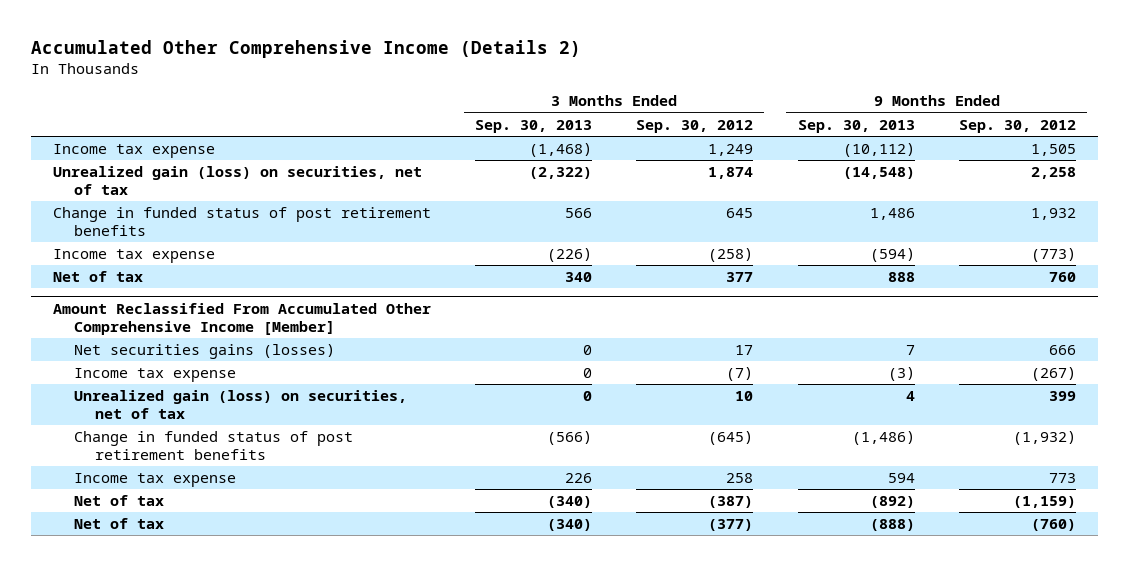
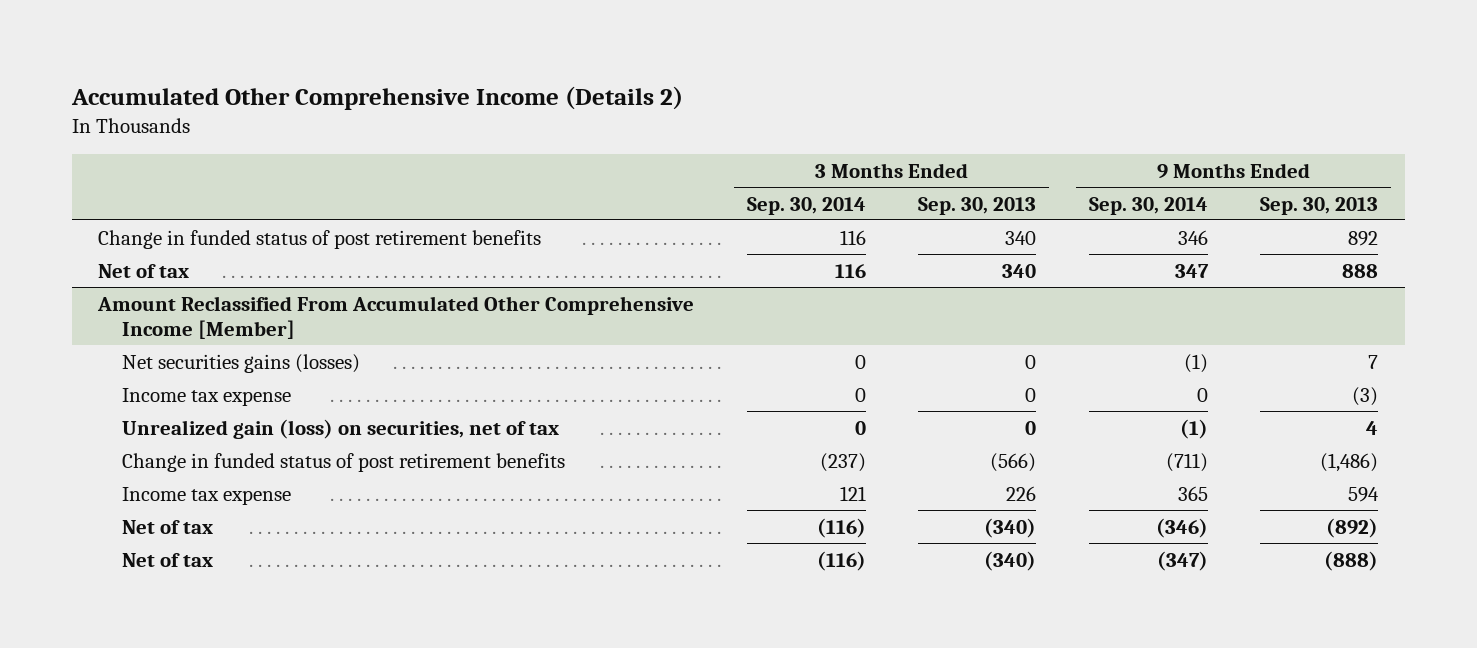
[636,119,754,133] Sep. 30, 2012 -> none
[958,119,1076,133] Sep. 30, 2012 -> none
none -> [746,196,866,215] Sep. 30, 2014
none -> [1088,196,1208,215] Sep. 30, 2014
[52,144,215,159] Income tax expense -> none
[52,166,422,195] Unrealized gain (loss) on securities, net of tax -> none
[52,249,215,264] Income tax expense -> none
[565,208,593,219] 566 -> [1005,230,1037,245] 340
[869,208,915,221] 1,486 -> [1348,230,1379,246] 892

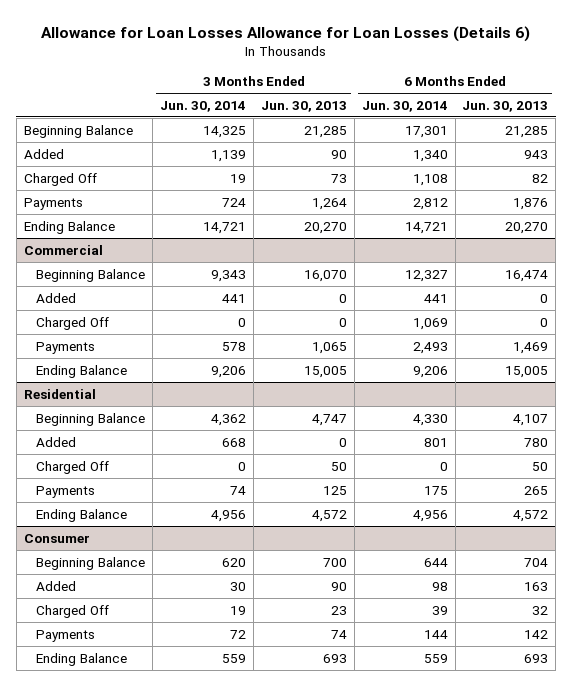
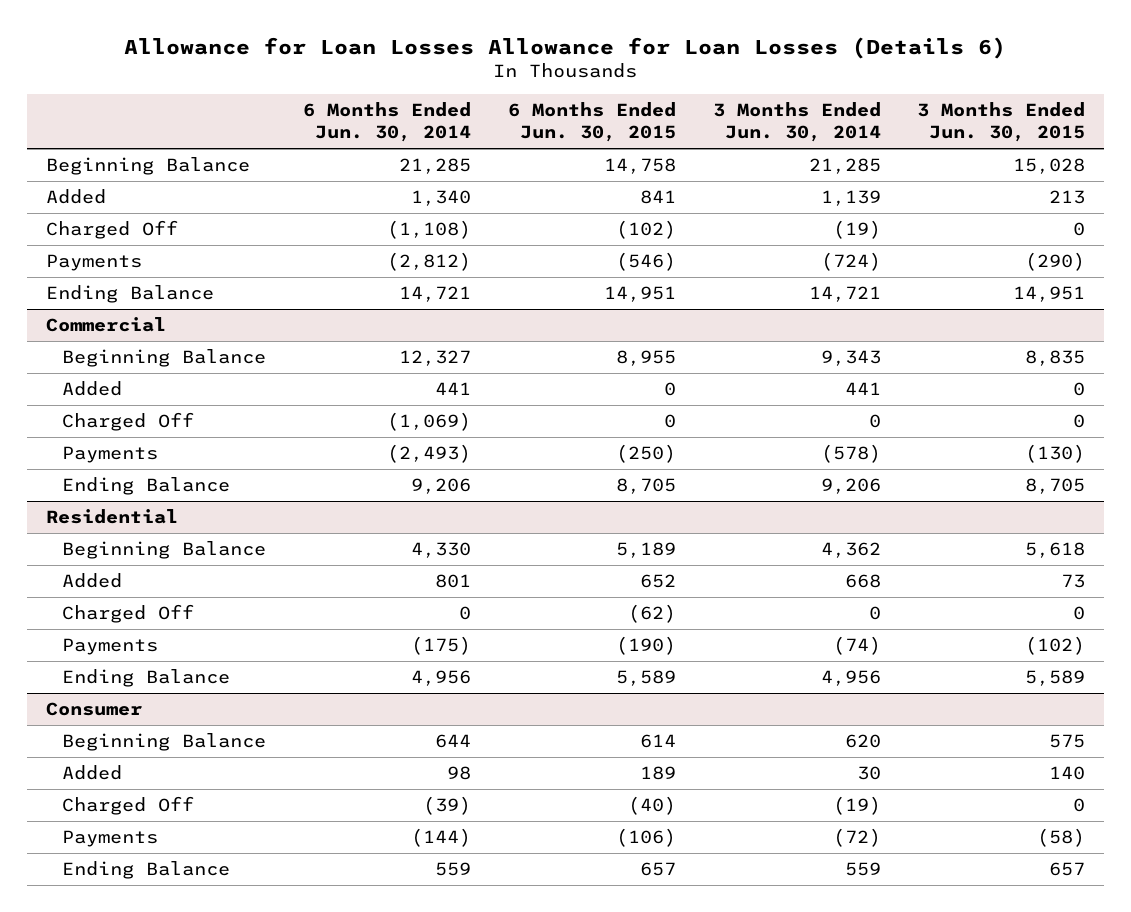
[260,100,347,112] Jun. 30, 2013 -> none
[462,100,549,112] Jun. 30, 2013 -> none
none -> [507,102,676,143] 6 Months Ended Jun. 30, 2015
none -> [917,102,1086,143] 3 Months Ended Jun. 30, 2015
[203,125,247,138] 14,325 -> [808,158,881,175] 21,285
[404,125,448,138] 17,301 -> [398,158,471,175] 21,285
[230,173,247,183] 19 -> [832,220,881,240] (19)
[412,173,448,186] 1,108 -> [386,220,471,240] (1,108)
[222,197,247,207] 724 -> [820,252,881,272] (724)
[412,197,448,210] 2,812 -> [386,252,471,272] (2,812)
[412,317,448,330] 1,069 -> [386,412,471,432] (1,069)
[222,341,247,351] 578 -> [820,444,881,464] (578)
[412,341,448,354] 2,493 -> [386,444,471,464] (2,493)
[230,485,247,495] 74 -> [832,636,881,656] (74)
[423,485,448,495] 175 -> [410,636,471,656] (175)
[230,605,247,615] 19 -> [832,796,881,816] (19)
[431,605,448,615] 39 -> [422,796,471,816] (39)
[230,629,247,639] 72 -> [832,828,881,848] (72)
[423,629,448,639] 144 -> [410,828,471,848] (144)

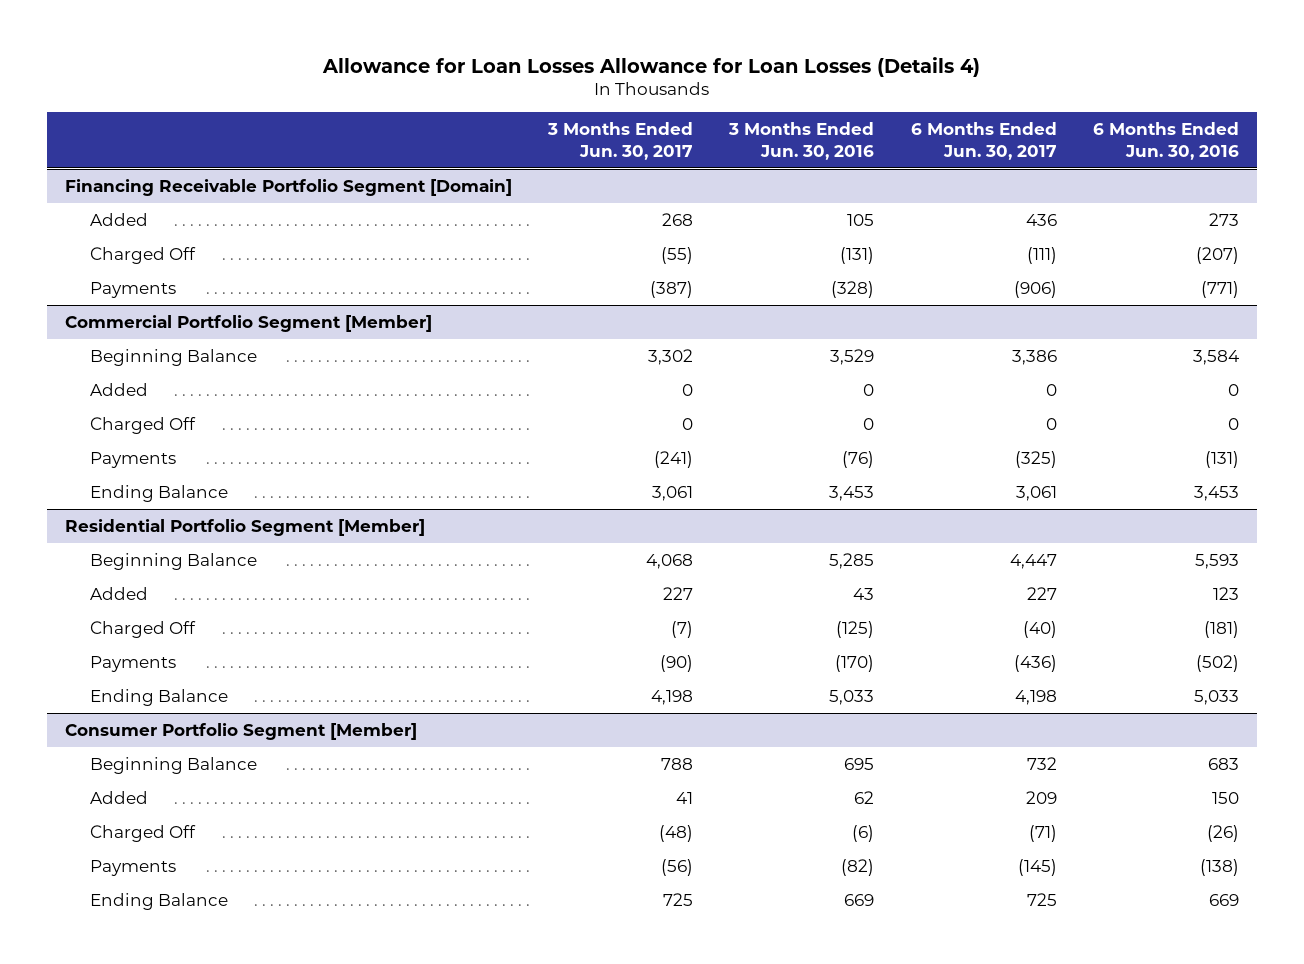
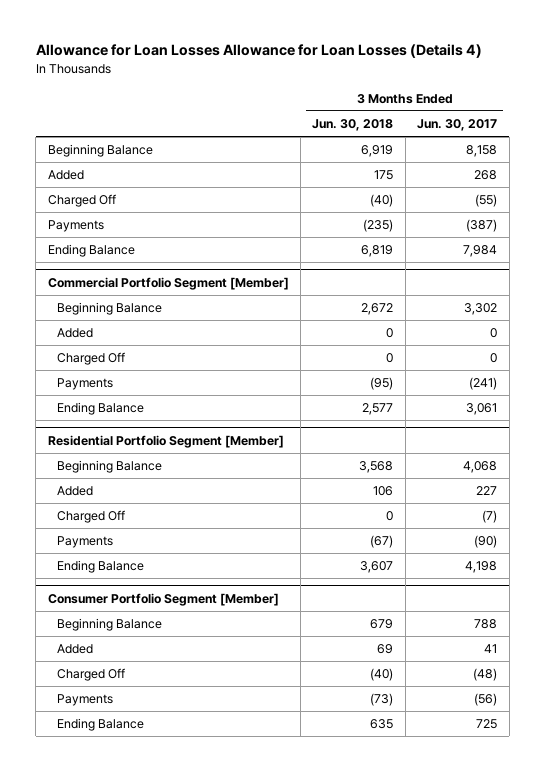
[728,121,875,160] 3 Months Ended Jun. 30, 2016 -> none
[910,121,1057,160] 6 Months Ended Jun. 30, 2017 -> none
[1092,121,1239,160] 6 Months Ended Jun. 30, 2016 -> none
none -> [312,118,394,131] Jun. 30, 2018
[64,178,512,196] Financing Receivable Portfolio Segment [Domain] -> none
none -> [47,144,153,158] Beginning Balance
none -> [47,244,135,258] Ending Balance

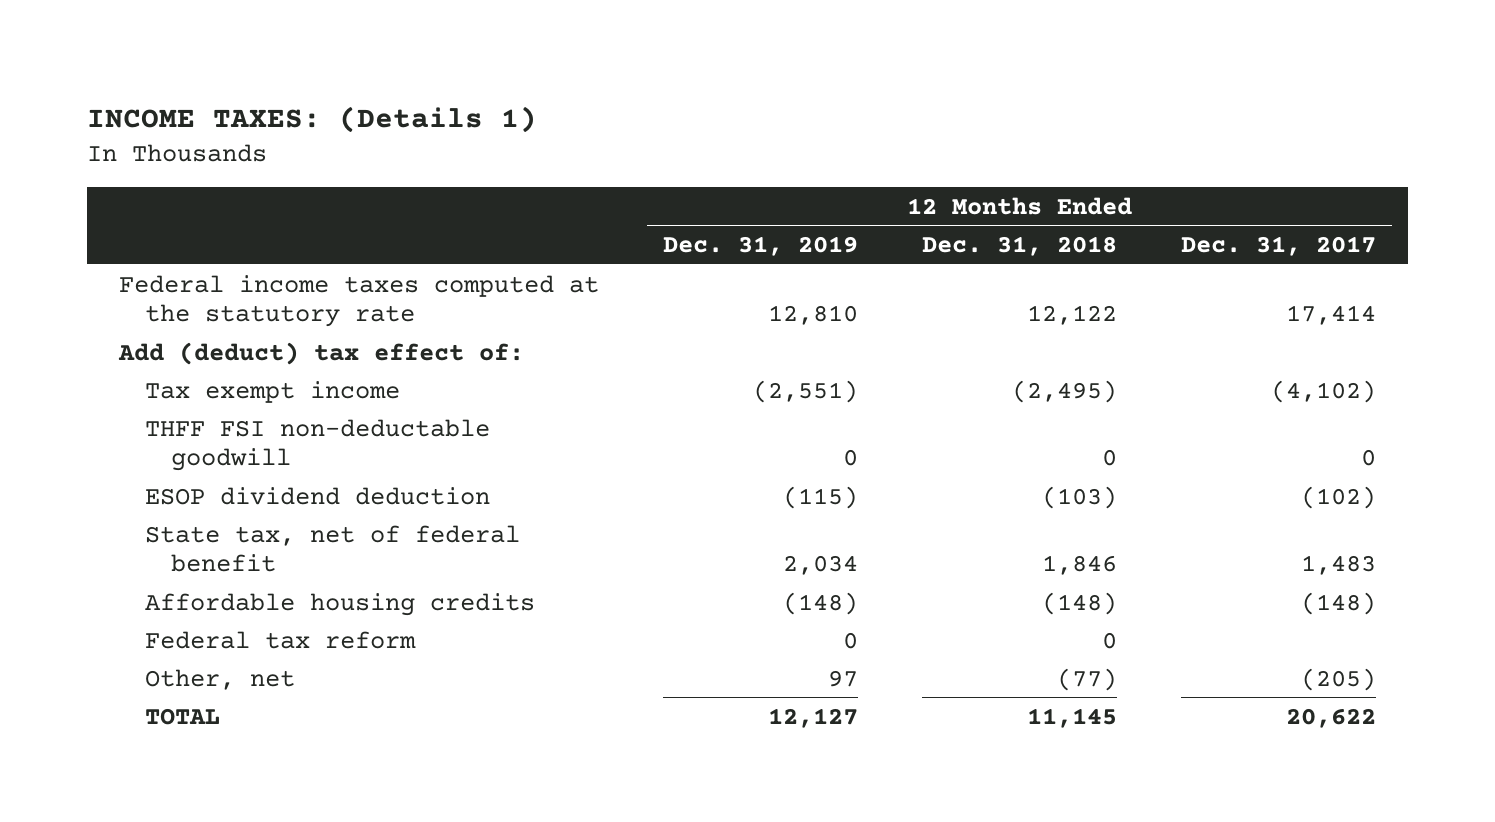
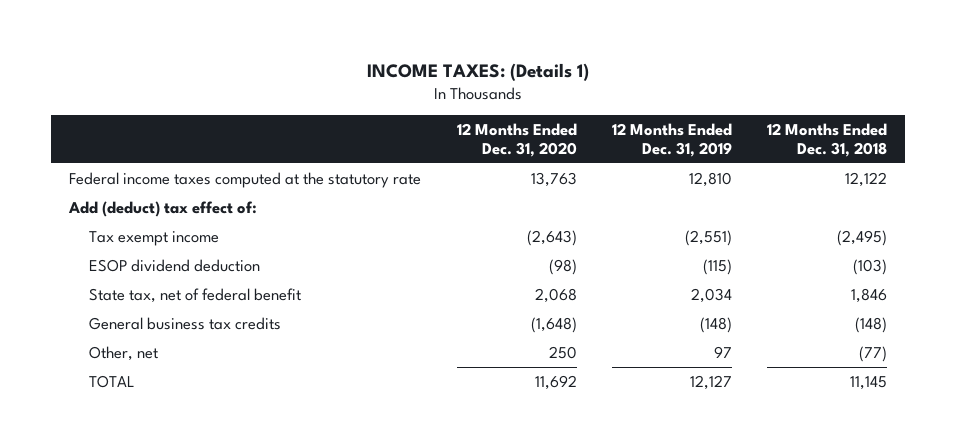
[1181,235,1377,256] Dec. 31, 2017 -> none
none -> [456,123,577,157] 12 Months Ended Dec. 31, 2020
[144,418,490,471] THFF FSI non-deductable goodwill -> none
[144,630,416,649] Federal tax reform -> none
[144,592,535,616] Affordable housing credits -> [89,316,282,330] General business tax credits

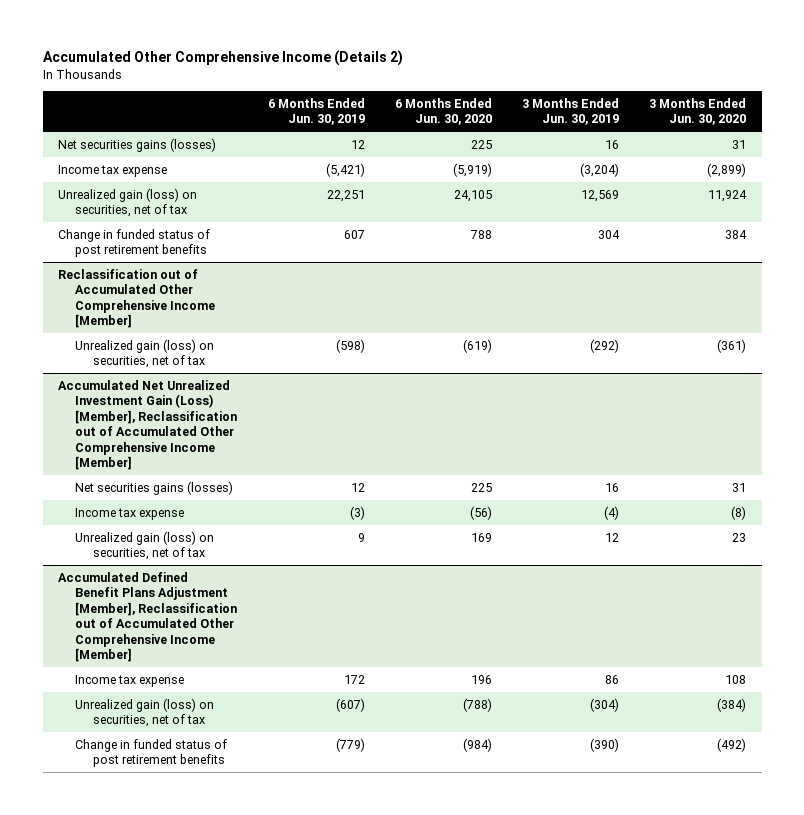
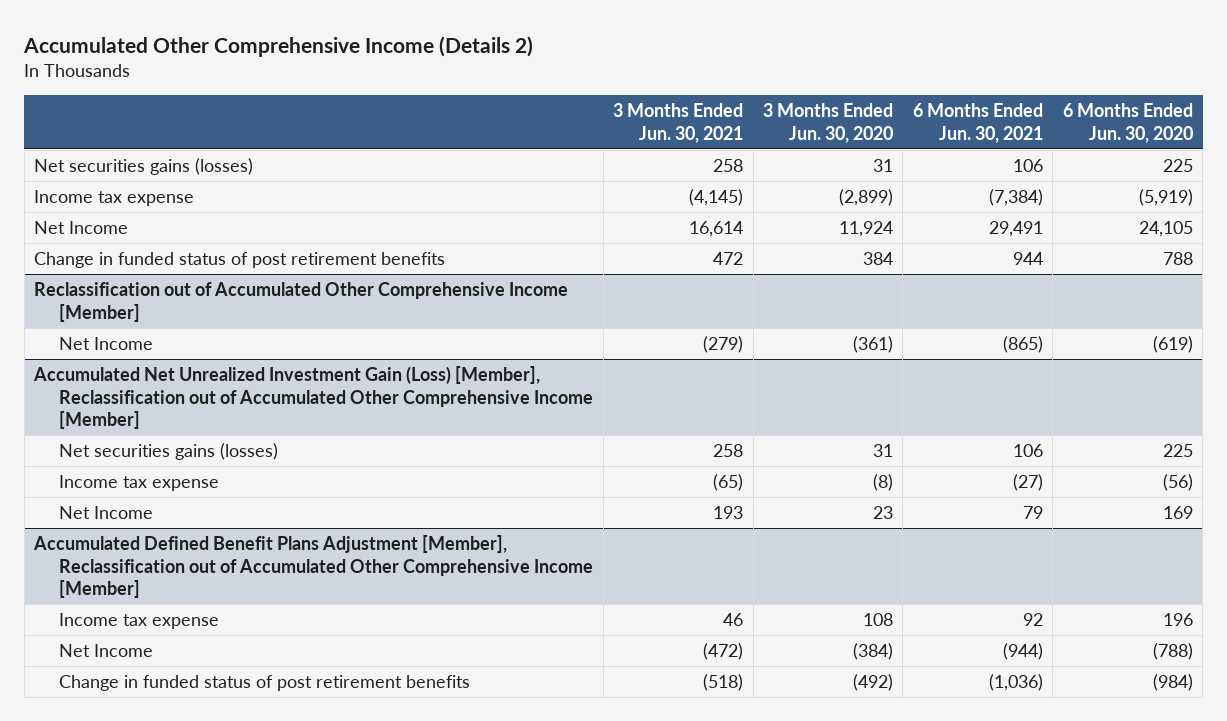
[267,97,365,126] 6 Months Ended Jun. 30, 2019 -> none
[522,97,620,126] 3 Months Ended Jun. 30, 2019 -> none
none -> [613,103,744,143] 3 Months Ended Jun. 30, 2021
none -> [912,103,1043,143] 6 Months Ended Jun. 30, 2021
[57,187,197,218] Unrealized gain (loss) on securities, net of tax -> [34,221,129,235] Net Income
[75,338,215,369] Unrealized gain (loss) on securities, net of tax -> [59,337,154,351] Net Income
[75,530,215,561] Unrealized gain (loss) on securities, net of tax -> [59,506,154,520] Net Income
[75,697,215,728] Unrealized gain (loss) on securities, net of tax -> [59,644,154,658] Net Income

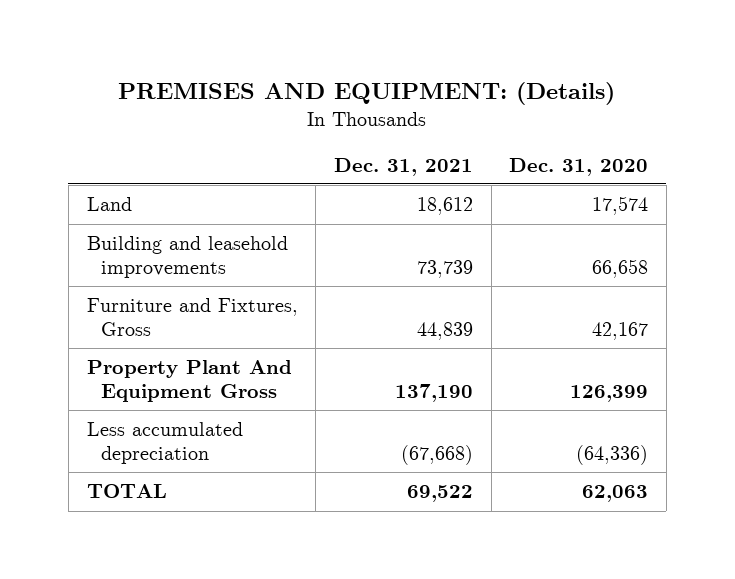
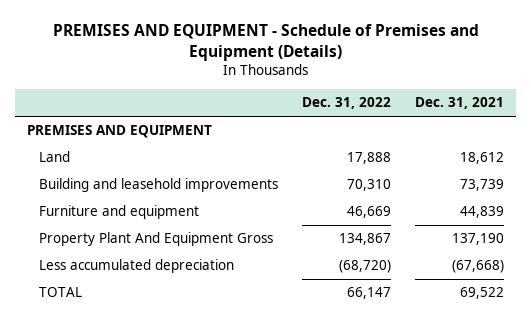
[118,81,616,105] PREMISES AND EQUIPMENT: (Details) -> [52,23,479,61] PREMISES AND EQUIPMENT - Schedule of Premises and Equipment (Details)
[509,157,649,176] Dec. 31, 2020 -> none
none -> [301,97,391,110] Dec. 31, 2022
none -> [27,125,213,139] PREMISES AND EQUIPMENT
[86,298,298,336] Furniture and Fixtures, Gross -> [38,205,199,220] Furniture and equipment

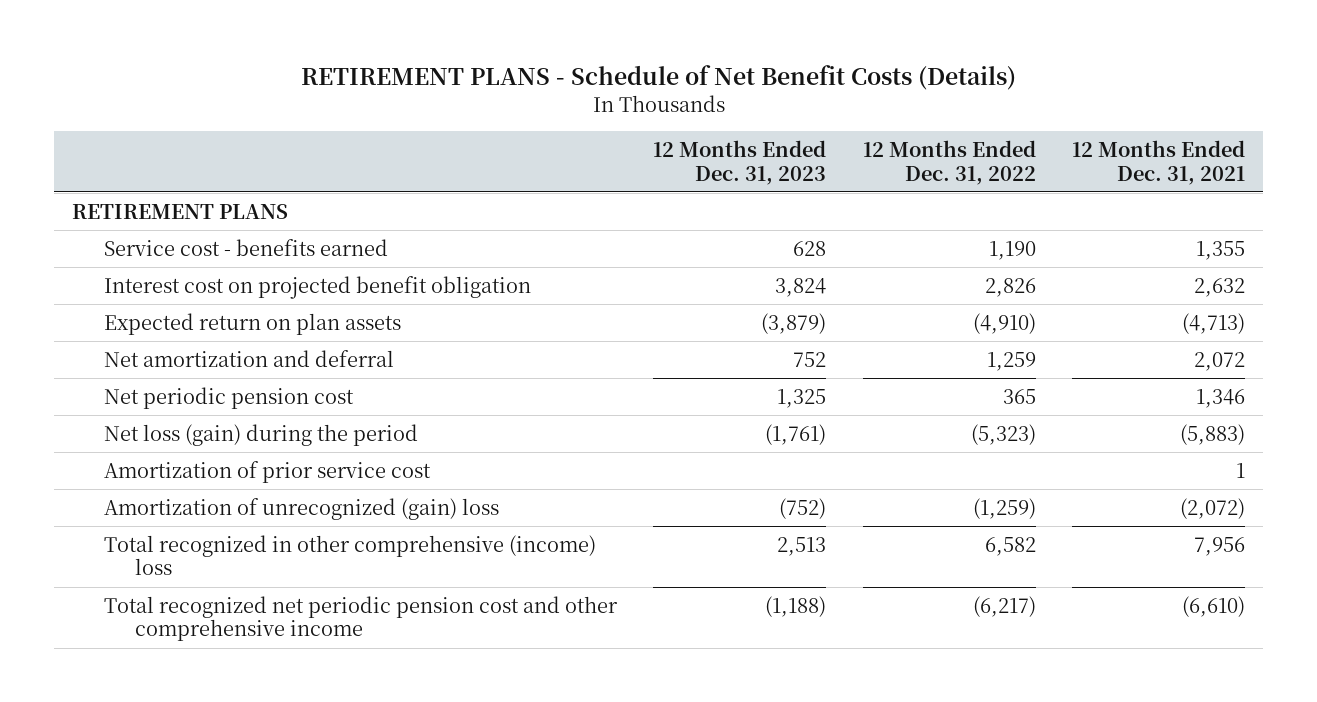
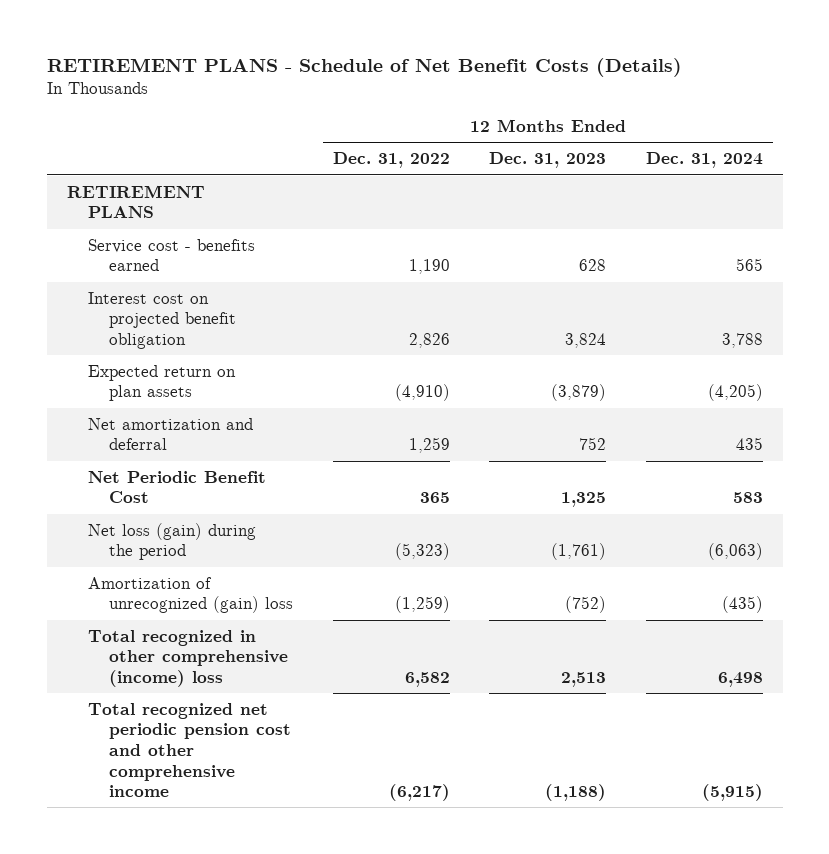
[1072,140,1246,185] 12 Months Ended Dec. 31, 2021 -> none
none -> [645,152,763,169] Dec. 31, 2024
[103,386,354,409] Net periodic pension cost -> [87,470,266,504] Net Periodic Benefit Cost
[103,460,431,483] Amortization of prior service cost -> none

